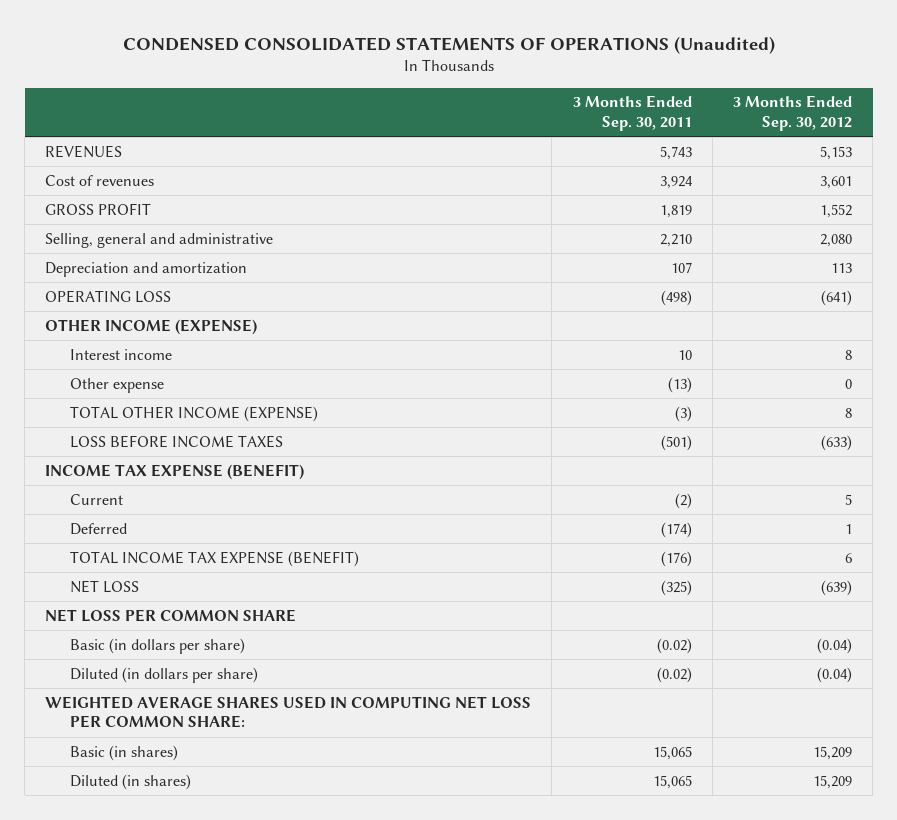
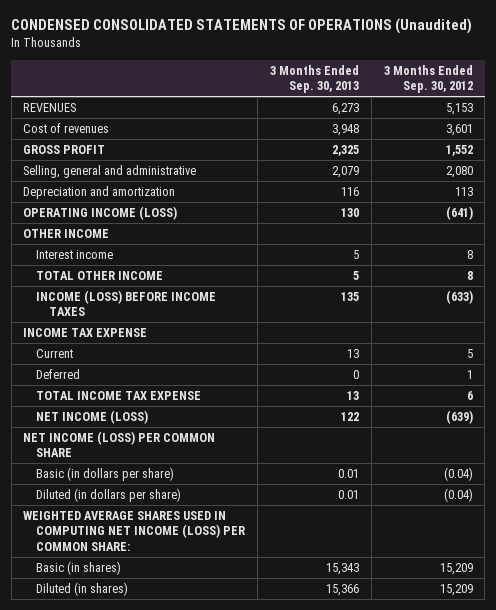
[572,95,692,132] 3 Months Ended Sep. 30, 2011 -> none
none -> [269,64,359,94] 3 Months Ended Sep. 30, 2013
[45,289,172,303] OPERATING LOSS -> [23,205,178,220] OPERATING INCOME (LOSS)
[45,318,258,335] OTHER INCOME (EXPENSE) -> [23,228,110,238] OTHER INCOME
[69,377,164,393] Other expense -> none
[69,405,318,422] TOTAL OTHER INCOME (EXPENSE) -> [36,270,164,280] TOTAL OTHER INCOME
[69,434,283,448] LOSS BEFORE INCOME TAXES -> [36,289,217,317] INCOME (LOSS) BEFORE INCOME TAXES
[45,463,305,480] INCOME TAX EXPENSE (BENEFIT) -> [23,327,148,337] INCOME TAX EXPENSE
[69,550,359,567] TOTAL INCOME TAX EXPENSE (BENEFIT) -> [36,390,202,400] TOTAL INCOME TAX EXPENSE
[69,579,139,593] NET LOSS -> [36,409,149,424] NET INCOME (LOSS)
[45,608,297,622] NET LOSS PER COMMON SHARE -> [23,430,216,458] NET INCOME (LOSS) PER COMMON SHARE
[45,695,532,729] WEIGHTED AVERAGE SHARES USED IN COMPUTING NET LOSS PER COMMON SHARE: -> [23,510,246,551] WEIGHTED AVERAGE SHARES USED IN COMPUTING NET INCOME (LOSS) PER COMMON SHARE:

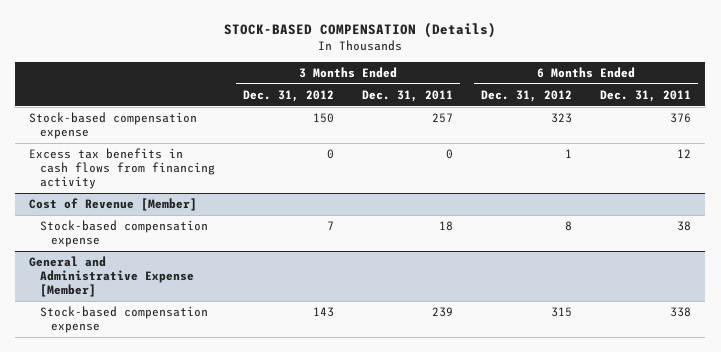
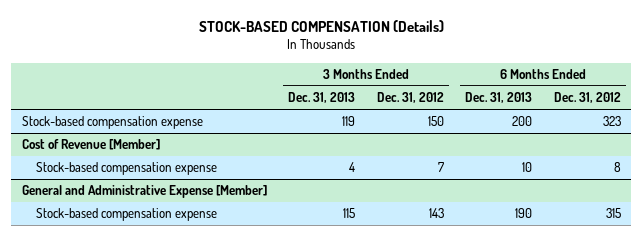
[362,89,454,102] Dec. 31, 2011 -> none
[600,89,692,102] Dec. 31, 2011 -> none
none -> [288,92,356,104] Dec. 31, 2013
none -> [465,92,533,104] Dec. 31, 2013
[29,148,216,190] Excess tax benefits in cash flows from financing activity -> none

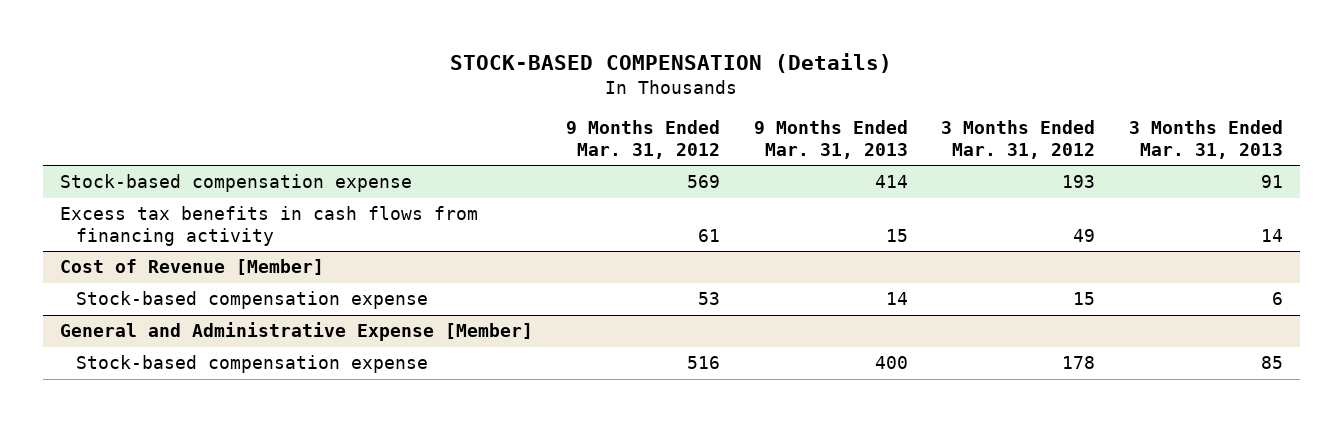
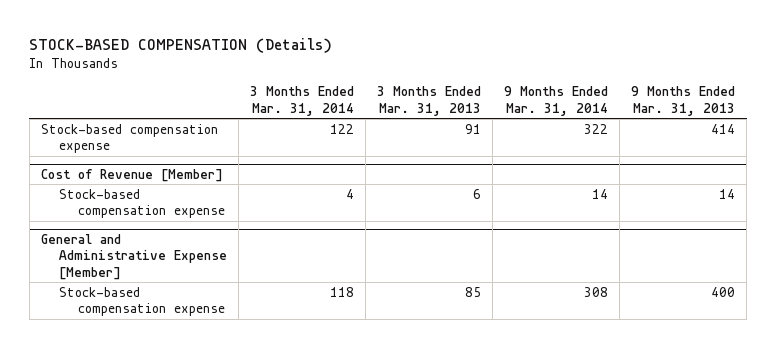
[566,120,721,159] 9 Months Ended Mar. 31, 2012 -> none
[941,120,1096,159] 3 Months Ended Mar. 31, 2012 -> none
none -> [250,86,355,116] 3 Months Ended Mar. 31, 2014
none -> [504,86,609,116] 9 Months Ended Mar. 31, 2014
[59,206,478,246] Excess tax benefits in cash flows from financing activity -> none

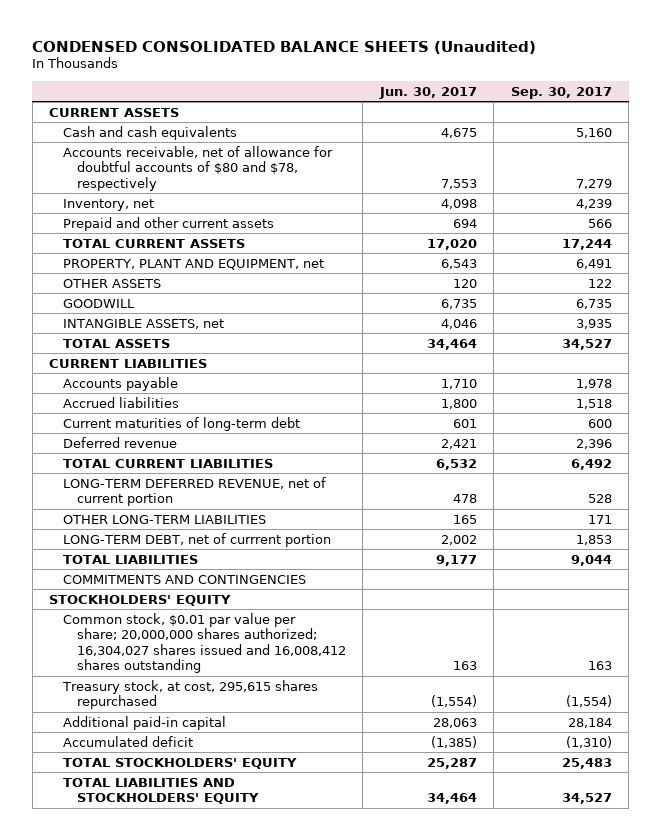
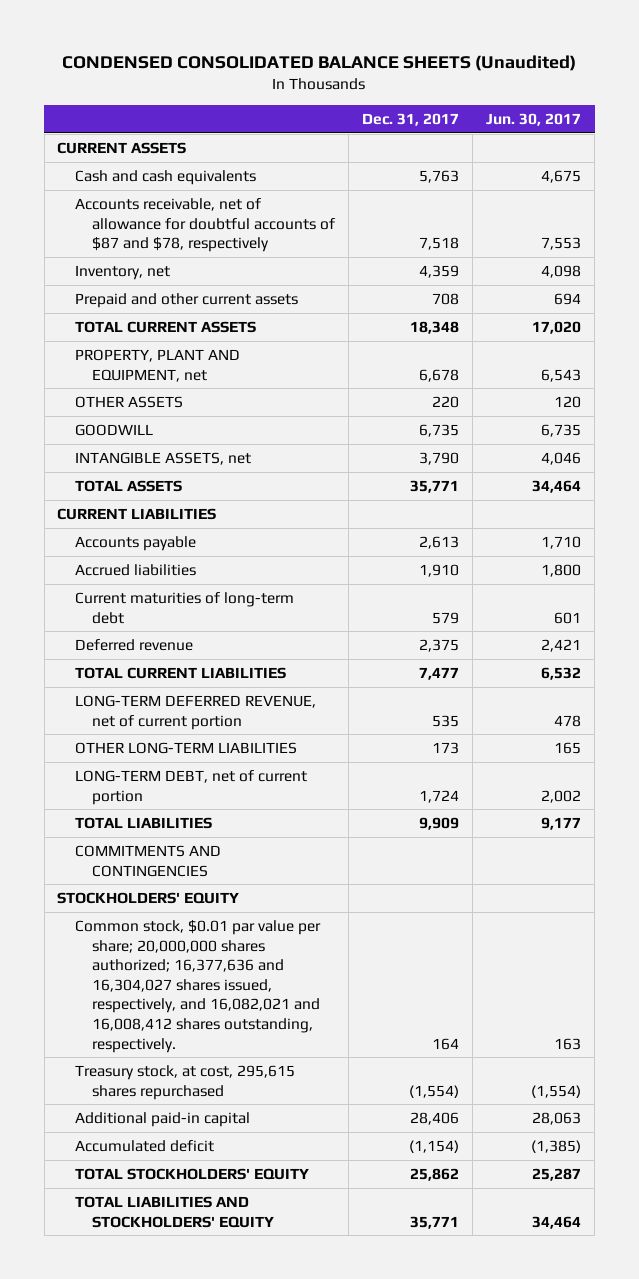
[510,86,612,99] Sep. 30, 2017 -> none
none -> [362,113,460,127] Dec. 31, 2017
[62,145,333,191] Accounts receivable, net of allowance for doubtful accounts of $80 and $78, respectively -> [74,197,336,253] Accounts receivable, net of allowance for doubtful accounts of $87 and $78, respectively
[62,532,331,547] LONG-TERM DEBT, net of currrent portion -> [74,769,307,805] LONG-TERM DEBT, net of current portion
[62,612,346,673] Common stock, $0.01 par value per share; 20,000,000 shares authorized; 16,304,027 shares issued and 16,008,412 shares outstanding -> [74,919,321,1053] Common stock, $0.01 par value per share; 20,000,000 shares authorized; 16,377,636 and 16,304,027 shares issued, respectively, and 16,082,021 and 16,008,412 shares outstanding, respectively.

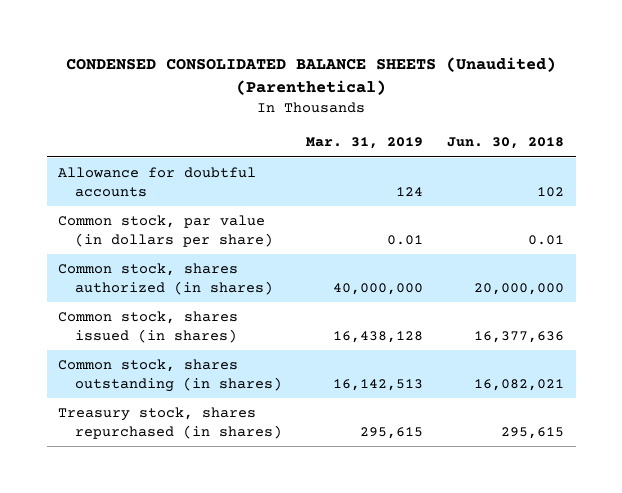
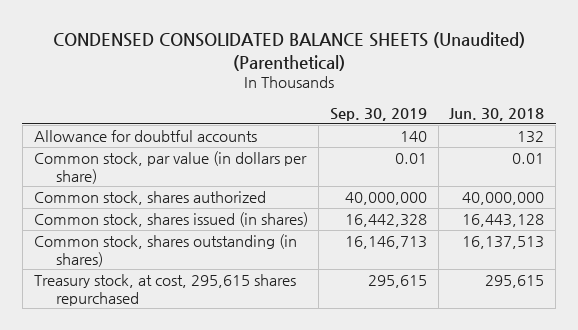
[306,137,424,150] Mar. 31, 2019 -> none
none -> [329,107,427,121] Sep. 30, 2019
[536,186,564,197] 102 -> [517,131,545,144] 132
[58,263,274,295] Common stock, shares authorized (in shares) -> [33,191,266,206] Common stock, shares authorized
[473,282,564,295] 20,000,000 -> [462,192,545,206] 40,000,000
[473,330,564,343] 16,377,636 -> [462,214,545,228] 16,443,128
[473,378,564,391] 16,082,021 -> [462,236,545,250] 16,137,513
[58,407,283,439] Treasury stock, shares repurchased (in shares) -> [33,274,296,306] Treasury stock, at cost, 295,615 shares repurchased

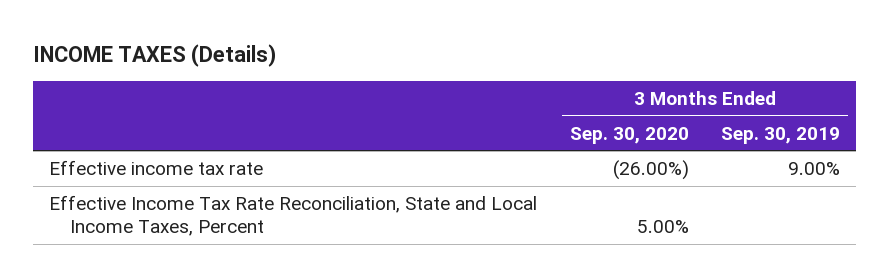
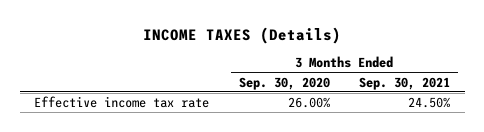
[721,126,841,144] Sep. 30, 2019 -> none
none -> [359,76,451,90] Sep. 30, 2021
[49,194,538,237] Effective Income Tax Rate Reconciliation, State and Local Income Taxes, Percent -> none
[612,159,689,180] (26.00%) -> [287,97,330,109] 26.00%

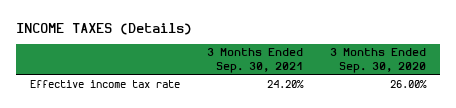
[408,97,451,109] 24.50% -> [266,79,304,88] 24.20%

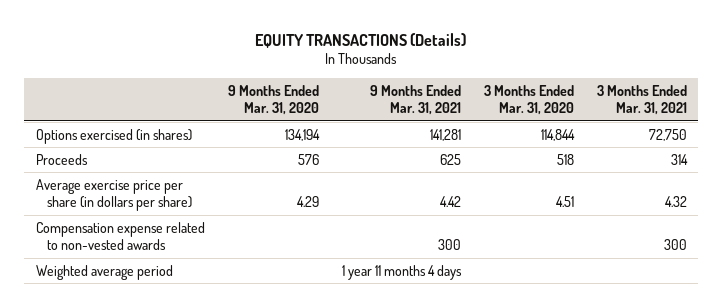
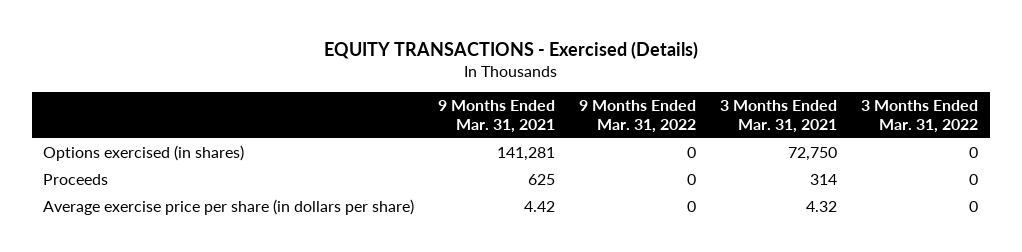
[255,32,467,48] EQUITY TRANSACTIONS (Details) -> [323,40,698,59] EQUITY TRANSACTIONS - Exercised (Details)
[227,84,319,115] 9 Months Ended Mar. 31, 2020 -> none
[483,84,574,115] 3 Months Ended Mar. 31, 2020 -> none
none -> [579,100,697,134] 9 Months Ended Mar. 31, 2022
none -> [861,100,979,134] 3 Months Ended Mar. 31, 2022
[35,221,205,251] Compensation expense related to non-vested awards -> none
[35,264,173,280] Weighted average period -> none

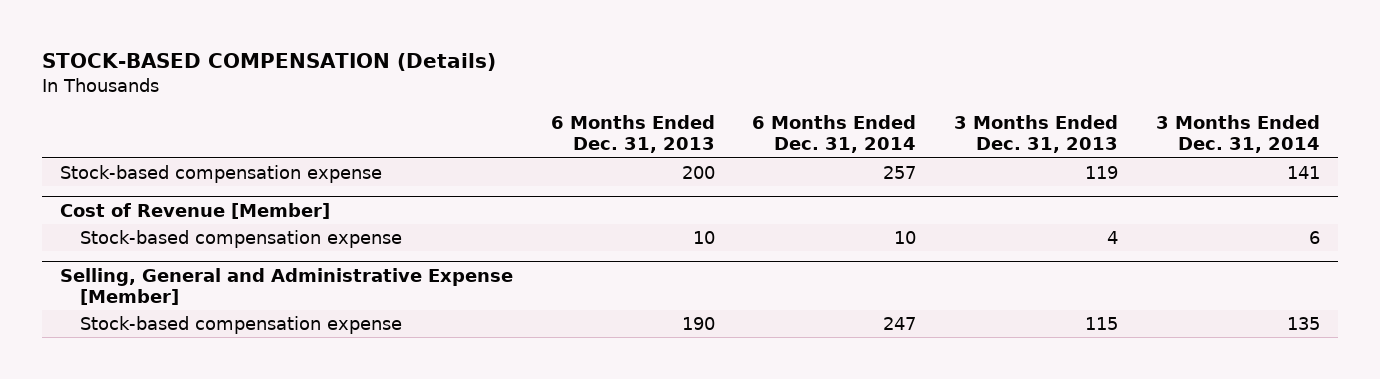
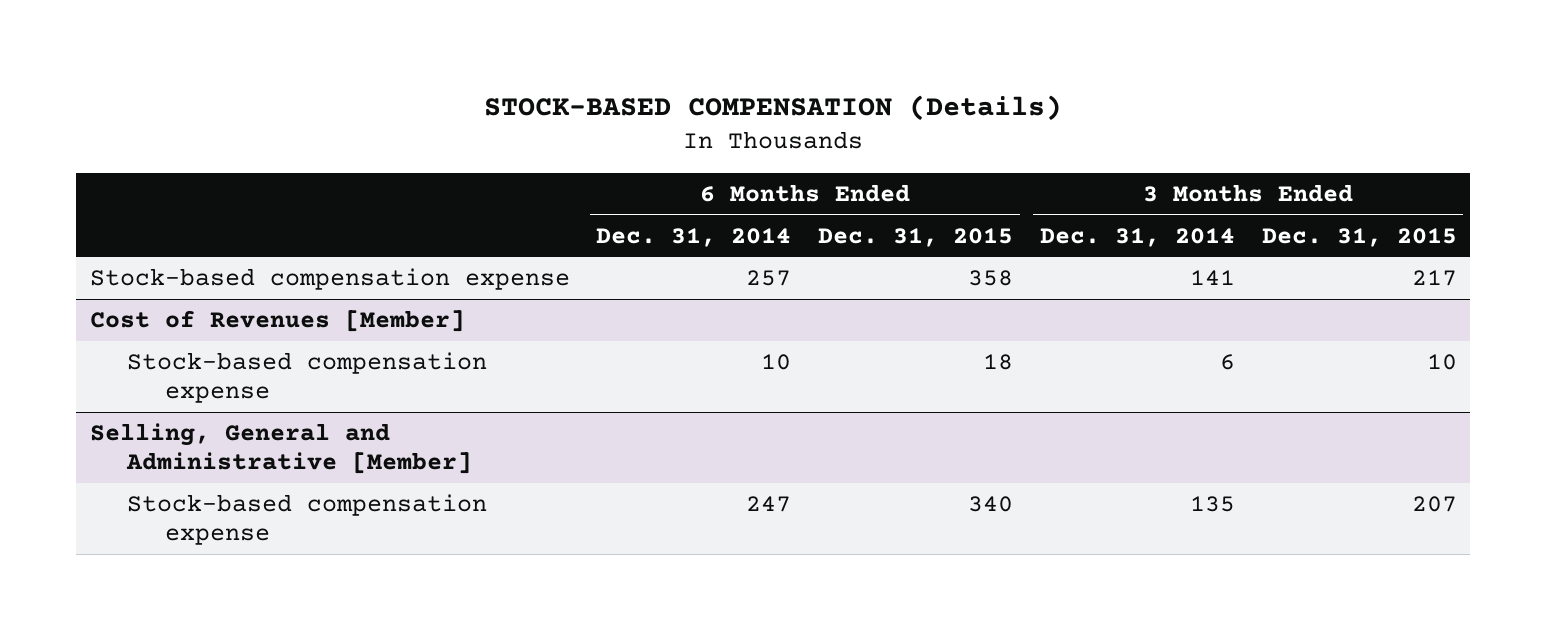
[550,115,715,154] 6 Months Ended Dec. 31, 2013 -> none
[954,115,1119,154] 3 Months Ended Dec. 31, 2013 -> none
none -> [818,227,1014,247] Dec. 31, 2015
none -> [1261,227,1457,247] Dec. 31, 2015
[60,202,331,219] Cost of Revenue [Member] -> [89,310,465,333] Cost of Revenues [Member]
[60,267,514,305] Selling, General and Administrative Expense [Member] -> [89,423,473,475] Selling, General and Administrative [Member]

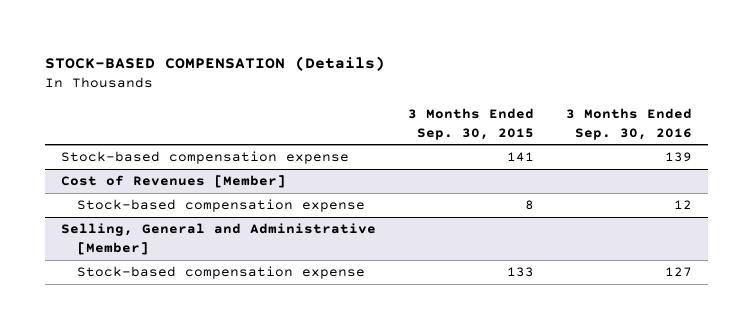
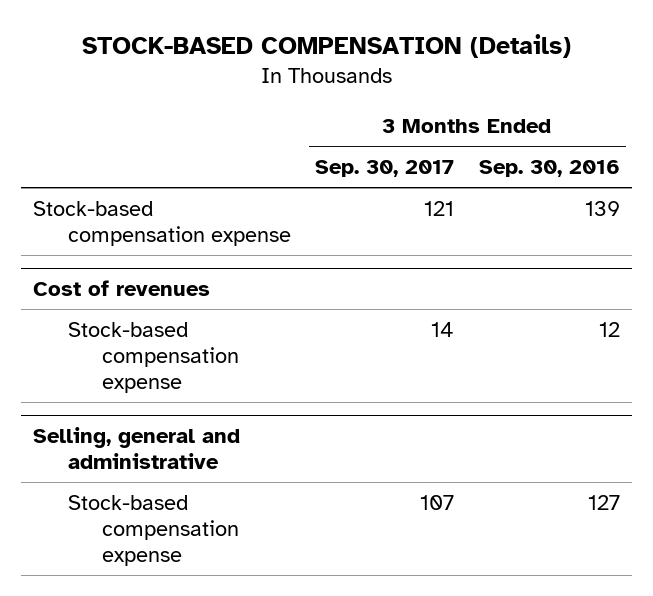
[408,108,535,140] 3 Months Ended Sep. 30, 2015 -> none
none -> [315,160,455,178] Sep. 30, 2017
[61,175,287,189] Cost of Revenues [Member] -> [33,279,211,296] Cost of revenues
[61,223,377,255] Selling, General and Administrative [Member] -> [33,426,241,469] Selling, general and administrative

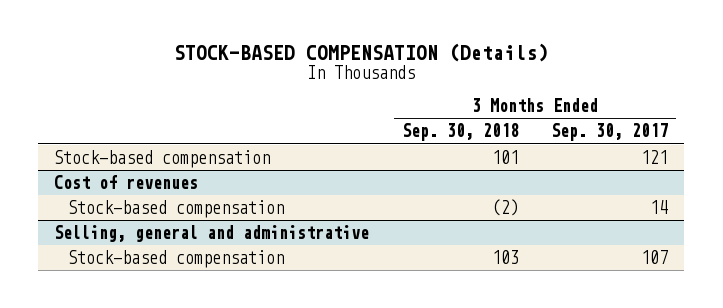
[478,160,620,178] Sep. 30, 2016 -> none
none -> [401,123,519,142] Sep. 30, 2018
[33,200,291,246] Stock-based compensation expense -> [54,150,271,169] Stock-based compensation
[67,321,239,394] Stock-based compensation expense -> [68,200,285,219] Stock-based compensation
[67,494,239,567] Stock-based compensation expense -> [68,250,285,269] Stock-based compensation

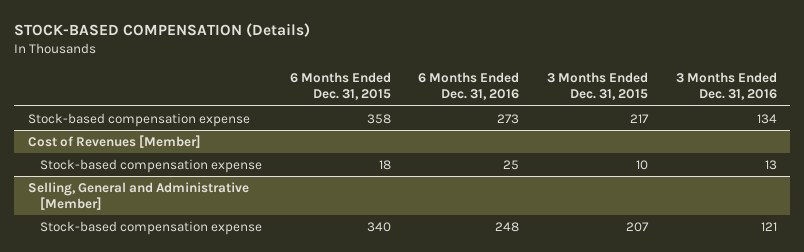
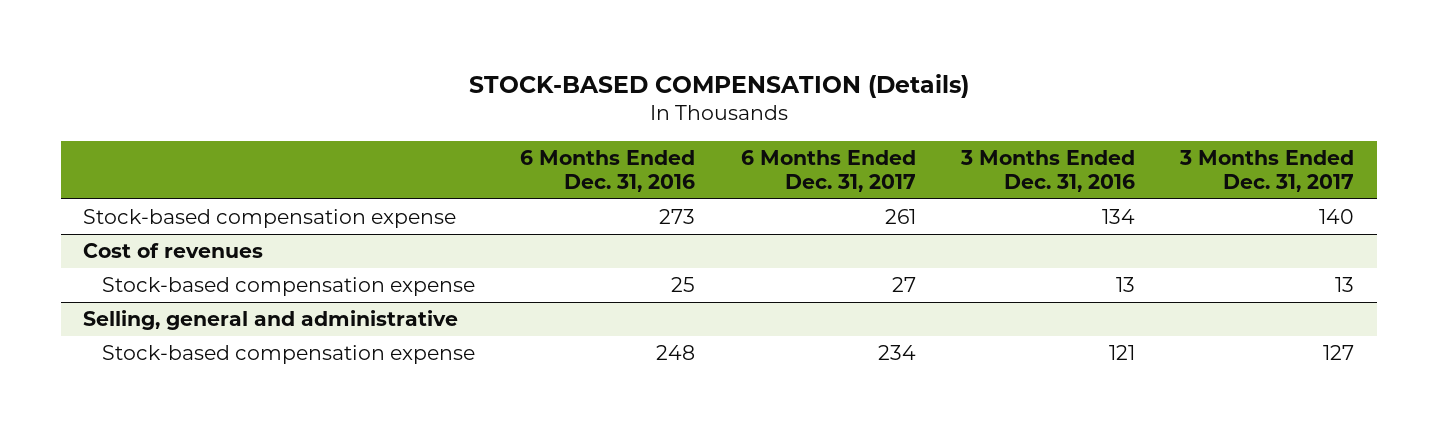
[289,71,391,101] 6 Months Ended Dec. 31, 2015 -> none
[547,71,649,101] 3 Months Ended Dec. 31, 2015 -> none
none -> [740,150,916,193] 6 Months Ended Dec. 31, 2017
none -> [1179,150,1355,193] 3 Months Ended Dec. 31, 2017
[27,134,201,148] Cost of Revenues [Member] -> [83,243,264,259] Cost of revenues
[27,181,249,211] Selling, General and Administrative [Member] -> [83,310,459,331] Selling, general and administrative

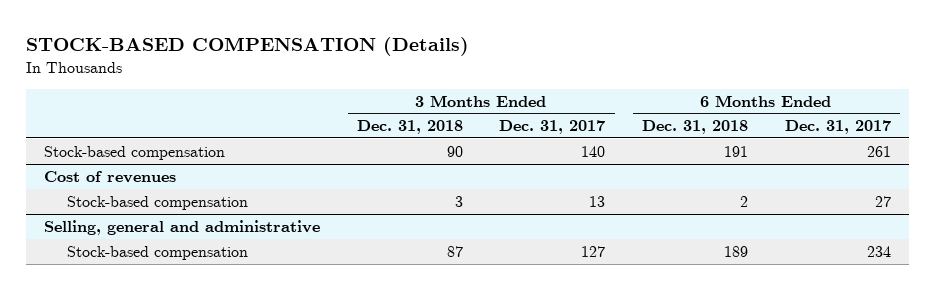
[520,150,696,193] 6 Months Ended Dec. 31, 2016 -> none
[959,150,1135,193] 3 Months Ended Dec. 31, 2016 -> none
none -> [356,120,463,135] Dec. 31, 2018
none -> [641,120,748,135] Dec. 31, 2018
[83,209,457,229] Stock-based compensation expense -> [44,145,226,160] Stock-based compensation
[101,277,475,297] Stock-based compensation expense -> [66,195,248,210] Stock-based compensation
[101,345,475,365] Stock-based compensation expense -> [66,245,248,260] Stock-based compensation

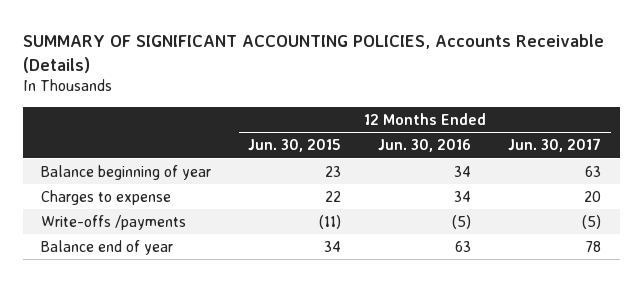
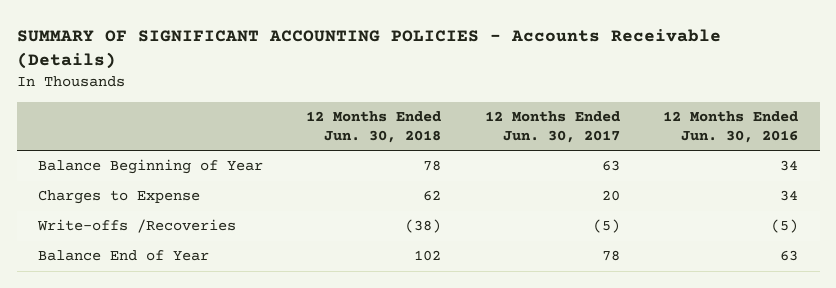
[22,33,604,73] SUMMARY OF SIGNIFICANT ACCOUNTING POLICIES, Accounts Receivable (Details) -> [16,28,721,70] SUMMARY OF SIGNIFICANT ACCOUNTING POLICIES - Accounts Receivable (Details)
[248,139,342,153] Jun. 30, 2015 -> none
none -> [306,111,442,144] 12 Months Ended Jun. 30, 2018
[41,164,212,180] Balance beginning of year -> [38,159,264,175] Balance Beginning of Year
[41,189,172,205] Charges to expense -> [38,190,201,205] Charges to Expense
[41,214,187,230] Write-offs /payments -> [37,219,237,234] Write-offs /Recoveries
[41,239,174,255] Balance end of year -> [38,250,210,262] Balance End of Year

